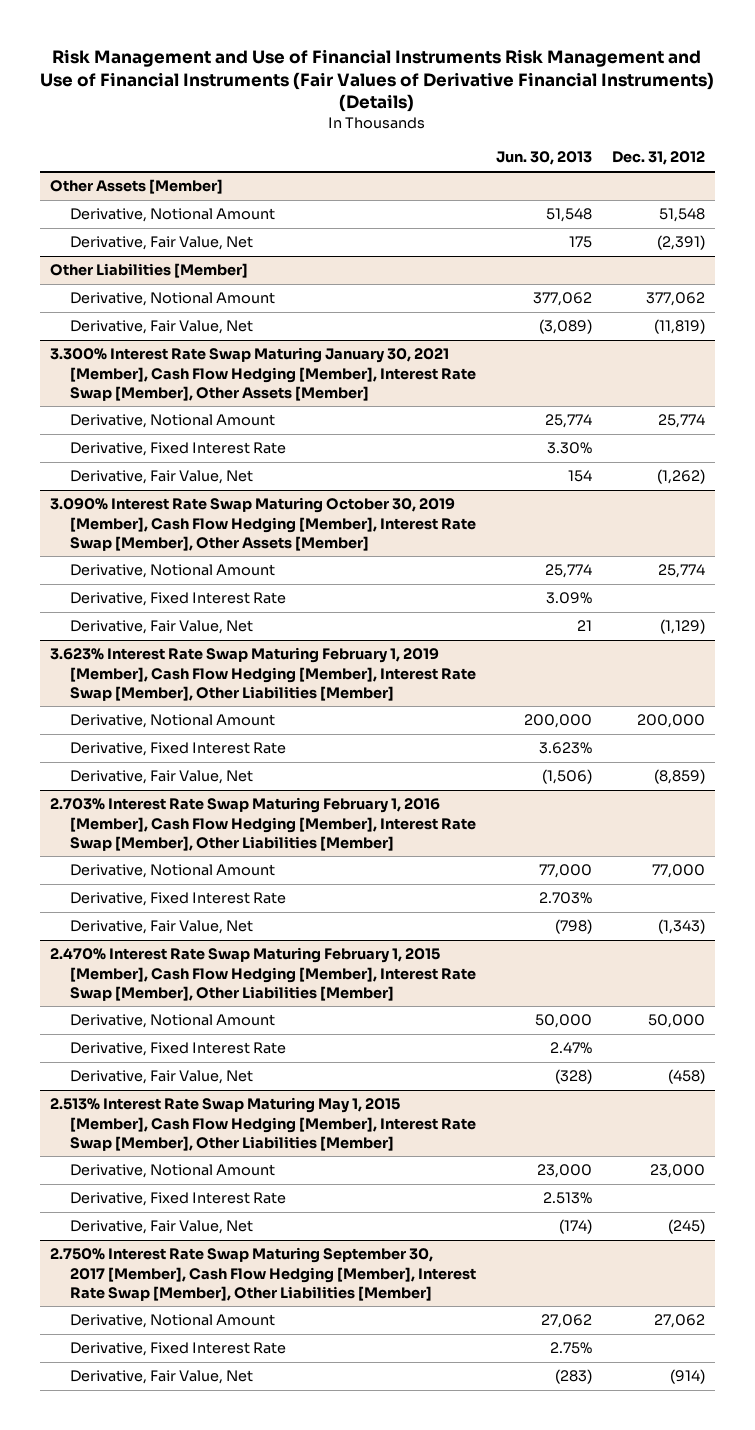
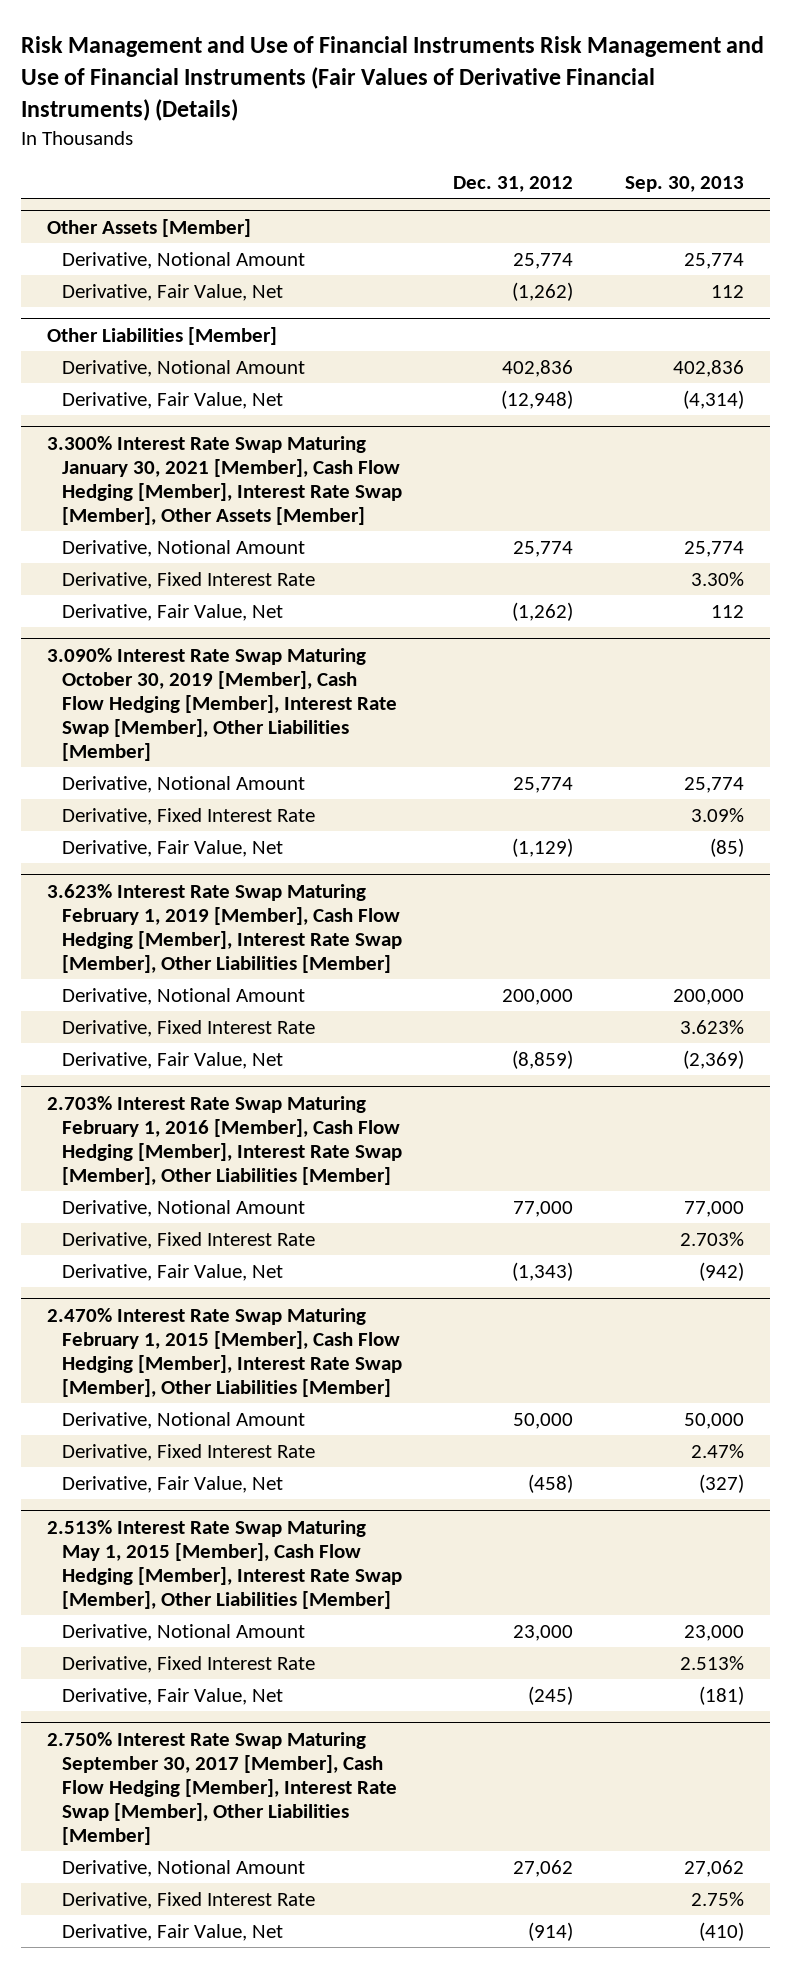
[495,151,592,166] Jun. 30, 2013 -> none
none -> [624,175,744,192] Sep. 30, 2013
[658,208,705,223] 51,548 -> [513,252,574,269] 25,774
[656,235,705,251] (2,391) -> [512,281,574,301] (1,262)
[645,292,705,307] 377,062 -> [502,359,574,377] 402,836
[653,319,705,335] (11,819) -> [501,389,574,409] (12,948)
[49,497,477,551] 3.090% Interest Rate Swap Maturing October 30, 2019 [Member], Cash Flow Hedging [Member], Interest Rate Swap [Member], Other Assets [Member] -> [47,647,398,761] 3.090% Interest Rate Swap Maturing October 30, 2019 [Member], Cash Flow Hedging [Member], Interest Rate Swap [Member], Other Liabilities [Member]

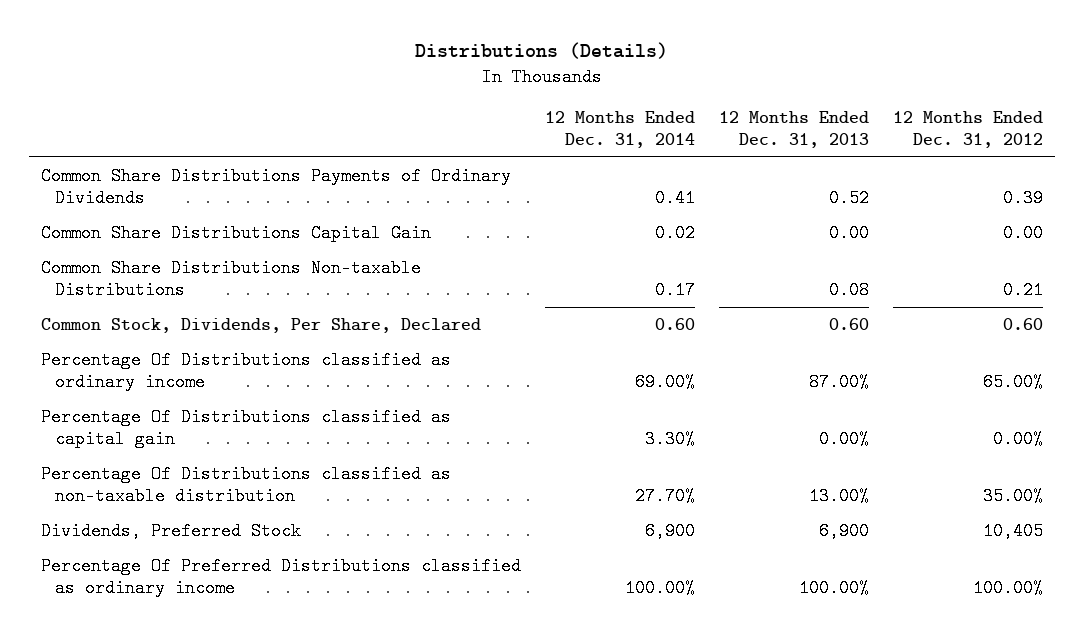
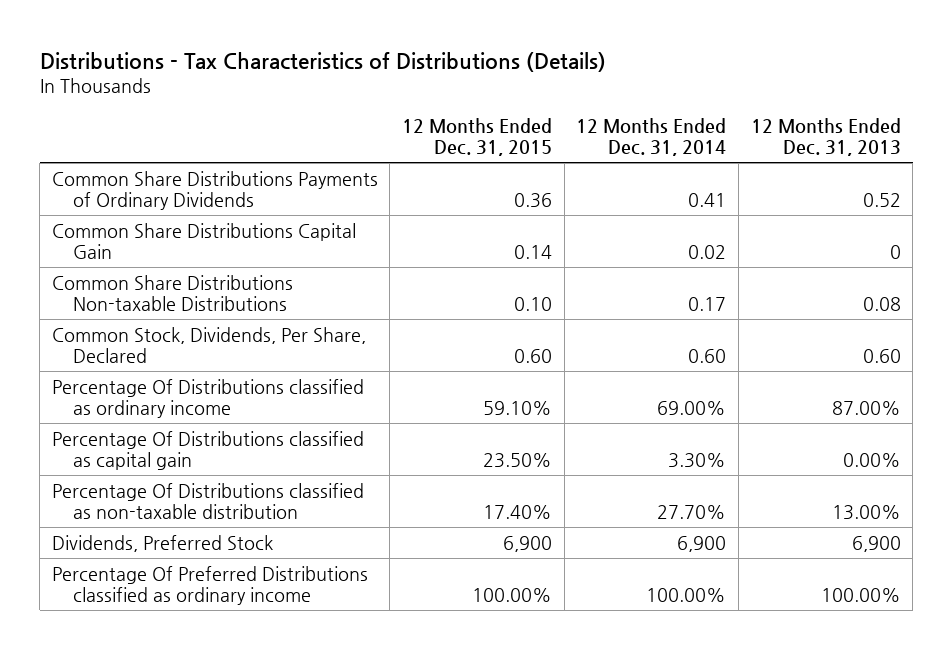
[414,42,668,60] Distributions (Details) -> [39,51,606,72] Distributions - Tax Characteristics of Distributions (Details)
[892,111,1043,149] 12 Months Ended Dec. 31, 2012 -> none
none -> [401,118,552,157] 12 Months Ended Dec. 31, 2015
[828,223,869,242] 0.00 -> [889,244,901,259] 0

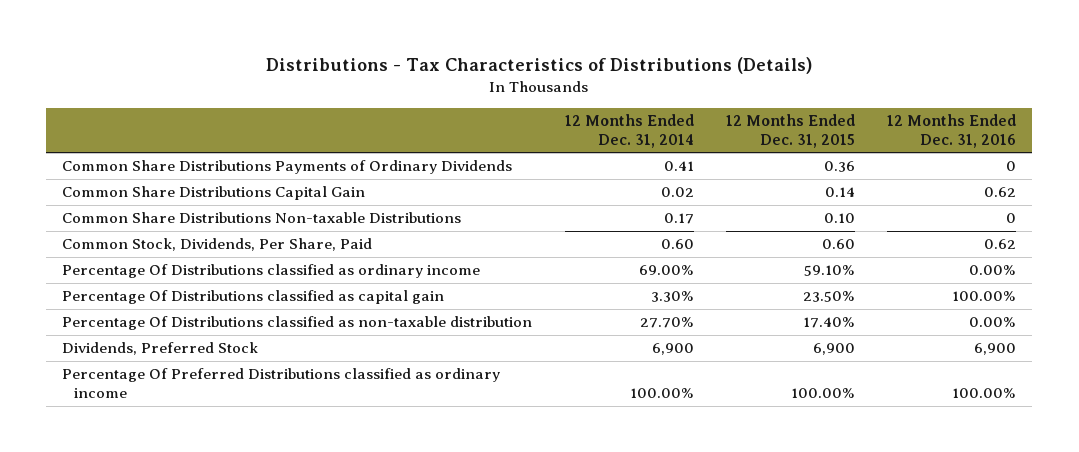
[750,118,901,157] 12 Months Ended Dec. 31, 2013 -> none
none -> [887,114,1017,148] 12 Months Ended Dec. 31, 2016
[51,326,366,363] Common Stock, Dividends, Per Share, Declared -> [62,238,373,252] Common Stock, Dividends, Per Share, Paid

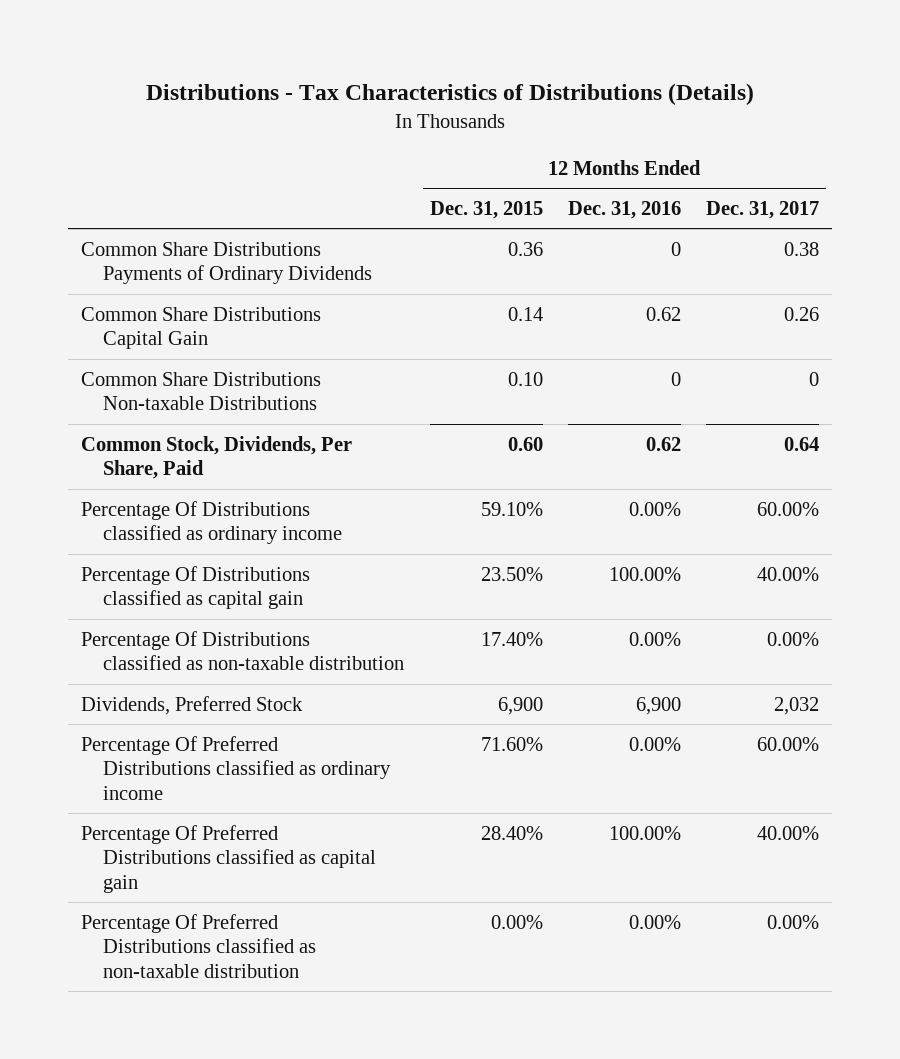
[564,114,694,148] 12 Months Ended Dec. 31, 2014 -> none
none -> [706,200,820,219] Dec. 31, 2017
[790,388,855,399] 100.00% -> [480,736,543,751] 71.60%
[952,388,1017,399] 100.00% -> [628,736,681,751] 0.00%
none -> [80,824,377,893] Percentage Of Preferred Distributions classified as capital gain
none -> [80,913,317,978] Percentage Of Preferred Distributions classified as non-taxable distribution

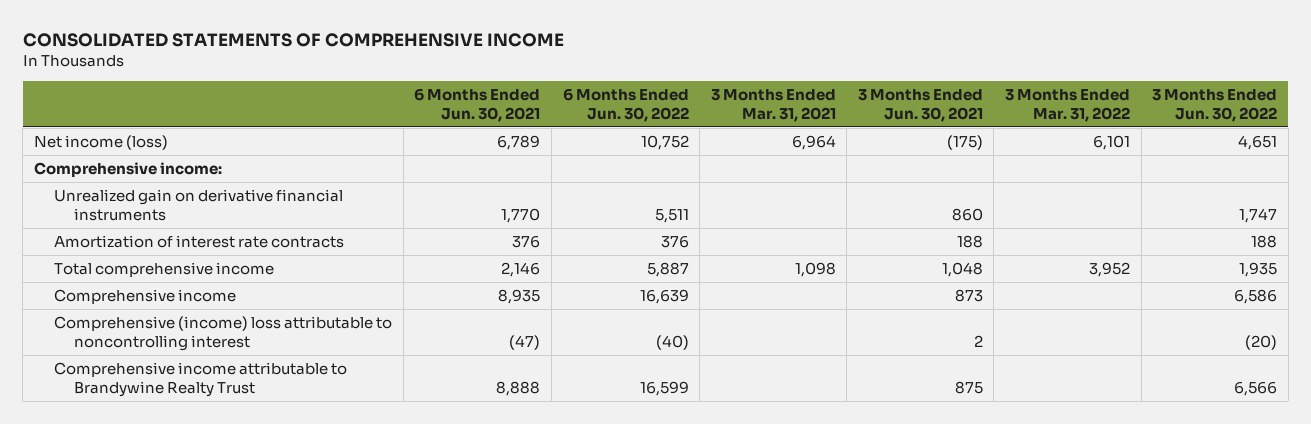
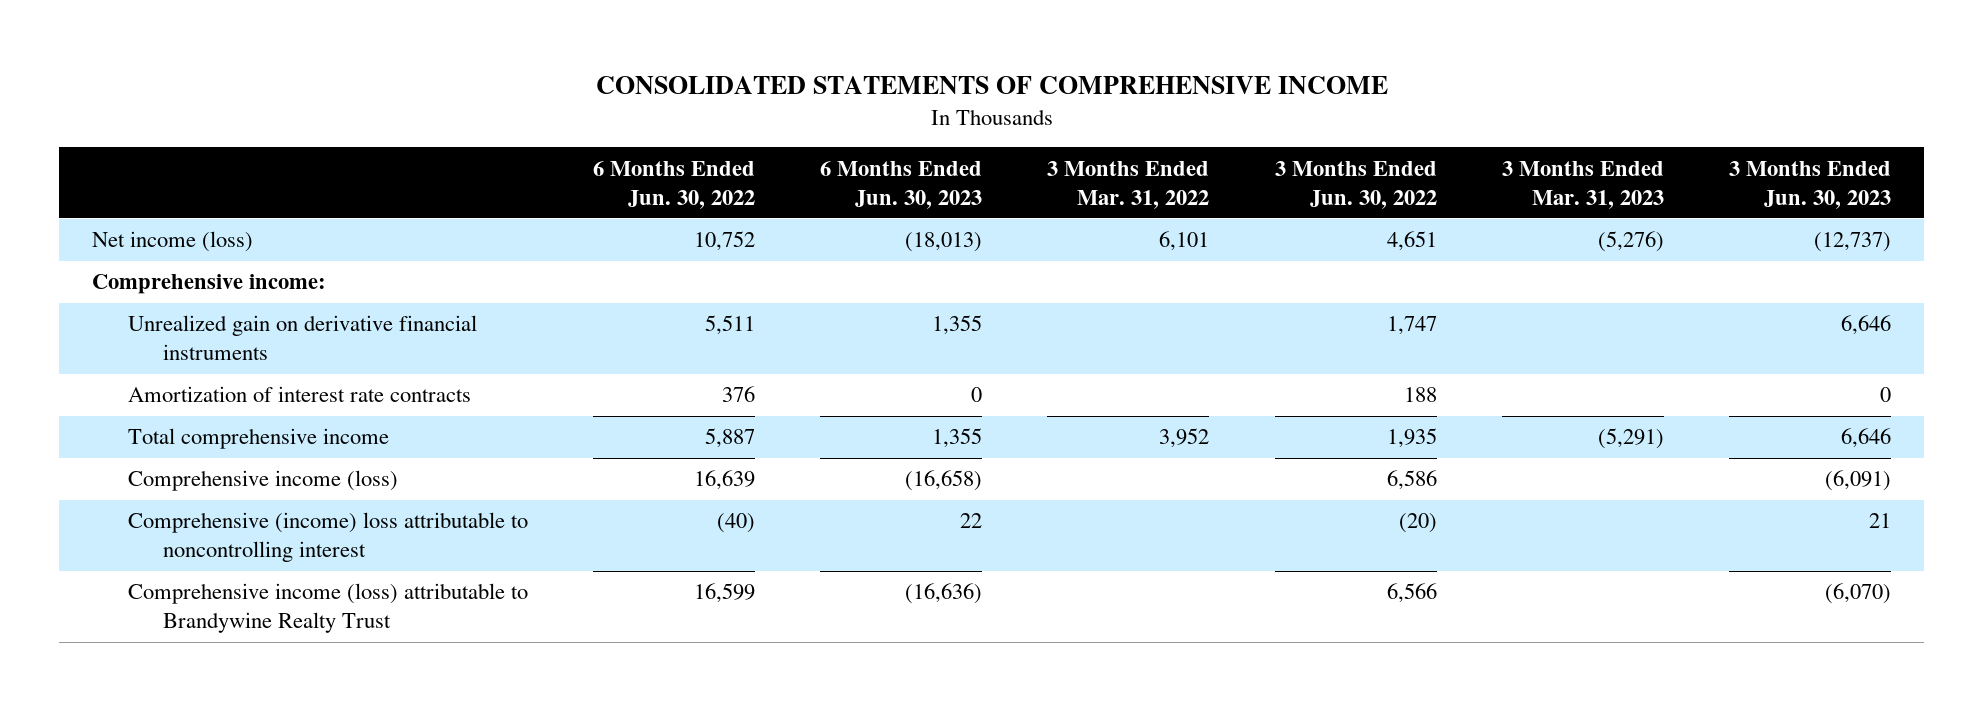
[414,87,541,122] 6 Months Ended Jun. 30, 2021 -> none
[710,88,836,122] 3 Months Ended Mar. 31, 2021 -> none
[857,88,983,122] 3 Months Ended Jun. 30, 2021 -> none
none -> [820,160,983,209] 6 Months Ended Jun. 30, 2023
none -> [1501,160,1664,209] 3 Months Ended Mar. 31, 2023
none -> [1728,160,1891,209] 3 Months Ended Jun. 30, 2023
[54,288,237,304] Comprehensive income -> [127,470,398,492] Comprehensive income (loss)
[54,361,348,397] Comprehensive income attributable to Brandywine Realty Trust -> [127,583,528,634] Comprehensive income (loss) attributable to Brandywine Realty Trust

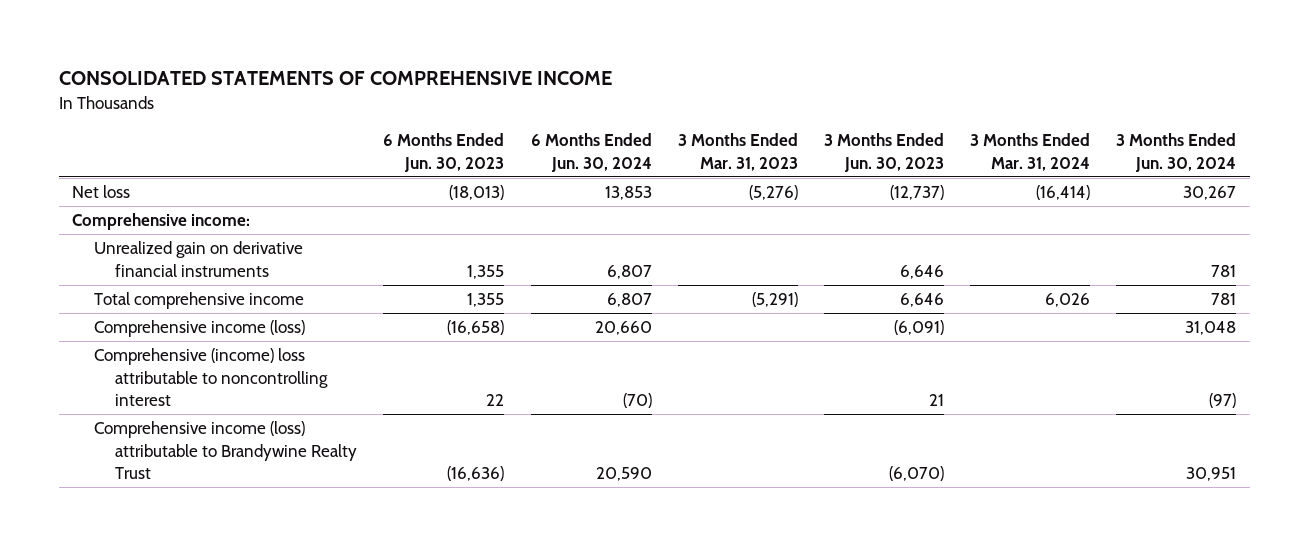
[592,160,755,209] 6 Months Ended Jun. 30, 2022 -> none
[1047,160,1210,209] 3 Months Ended Mar. 31, 2022 -> none
[1274,160,1437,209] 3 Months Ended Jun. 30, 2022 -> none
none -> [530,133,652,172] 6 Months Ended Jun. 30, 2024
none -> [970,133,1091,171] 3 Months Ended Mar. 31, 2024
none -> [1116,133,1237,172] 3 Months Ended Jun. 30, 2024
[92,231,254,253] Net income (loss) -> [71,185,130,199] Net loss
[127,386,471,403] Amortization of interest rate contracts -> none

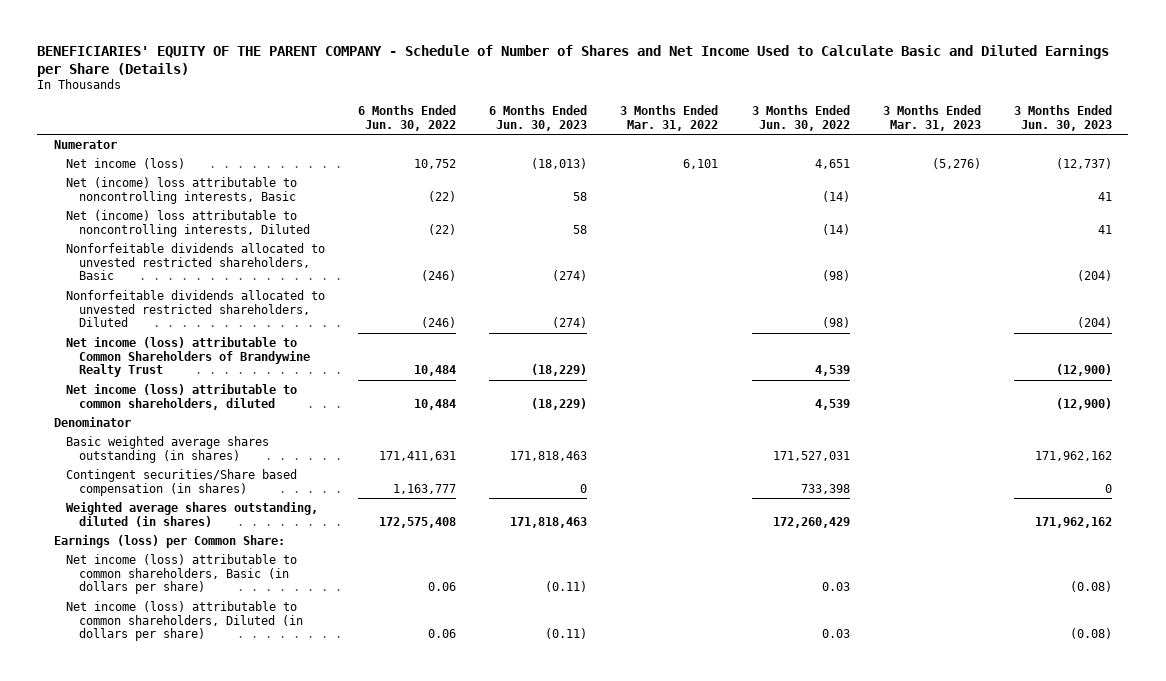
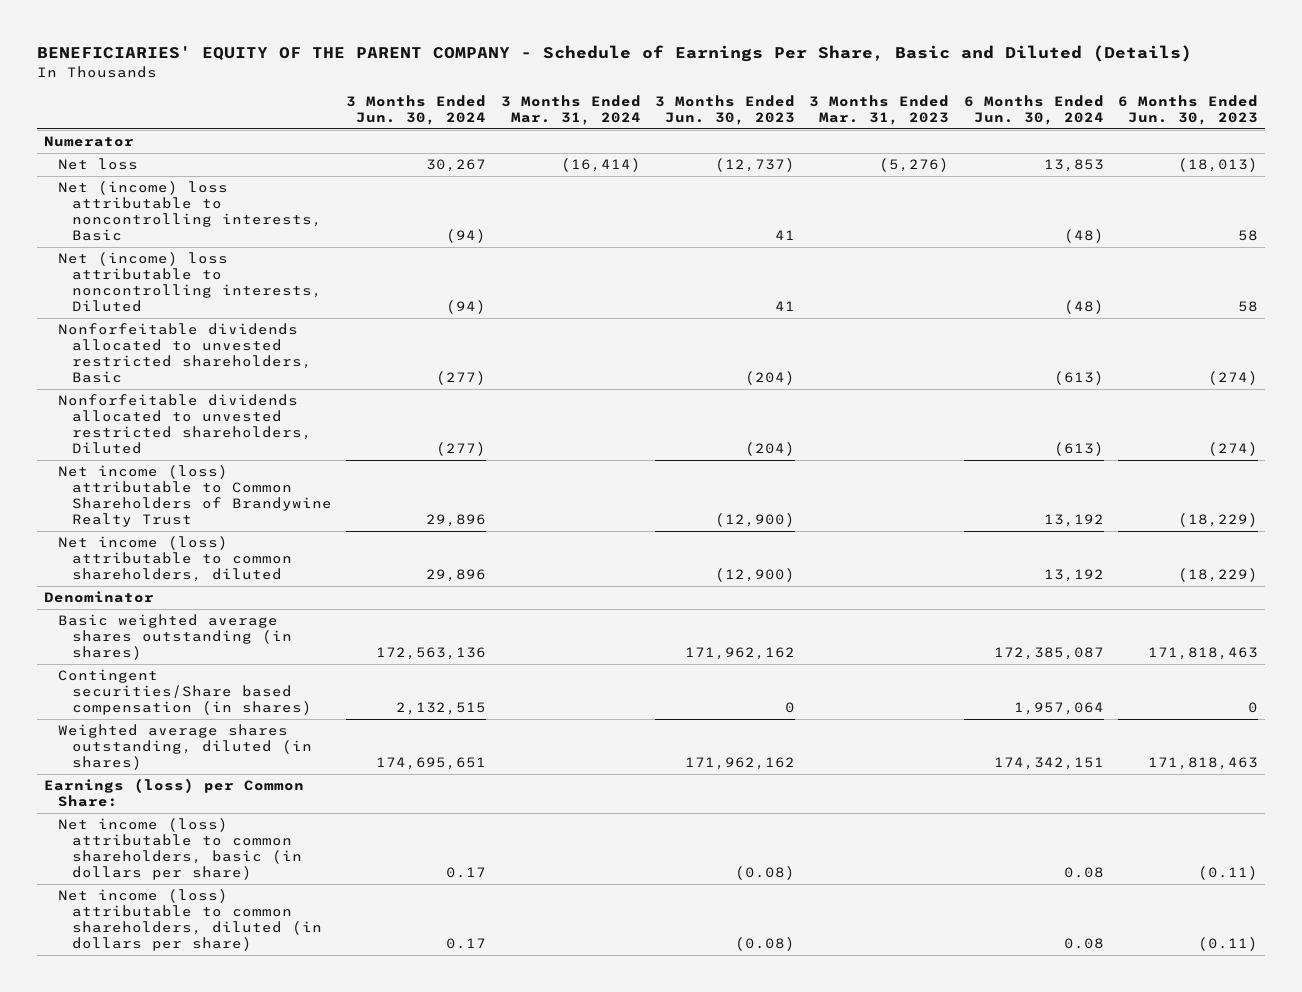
[37,44,1110,77] BENEFICIARIES' EQUITY OF THE PARENT COMPANY - Schedule of Number of Shares and Net Income Used to Calculate Basic and Diluted Earnings per Share (Details) -> [37,45,1193,63] BENEFICIARIES' EQUITY OF THE PARENT COMPANY - Schedule of Earnings Per Share, Basic and Diluted (Details)
[358,104,457,131] 6 Months Ended Jun. 30, 2022 -> none
[620,104,719,131] 3 Months Ended Mar. 31, 2022 -> none
[751,104,850,131] 3 Months Ended Jun. 30, 2022 -> none
none -> [346,95,487,126] 3 Months Ended Jun. 30, 2024
none -> [500,95,641,126] 3 Months Ended Mar. 31, 2024
none -> [963,95,1104,126] 6 Months Ended Jun. 30, 2024
[66,157,186,169] Net income (loss) -> [58,158,139,171] Net loss
[66,553,298,595] Net income (loss) attributable to common shareholders, Basic (in dollars per share) -> [58,818,302,881] Net income (loss) attributable to common shareholders, basic (in dollars per share)
[66,600,303,642] Net income (loss) attributable to common shareholders, Diluted (in dollars per share) -> [58,889,322,952] Net income (loss) attributable to common shareholders, diluted (in dollars per share)

